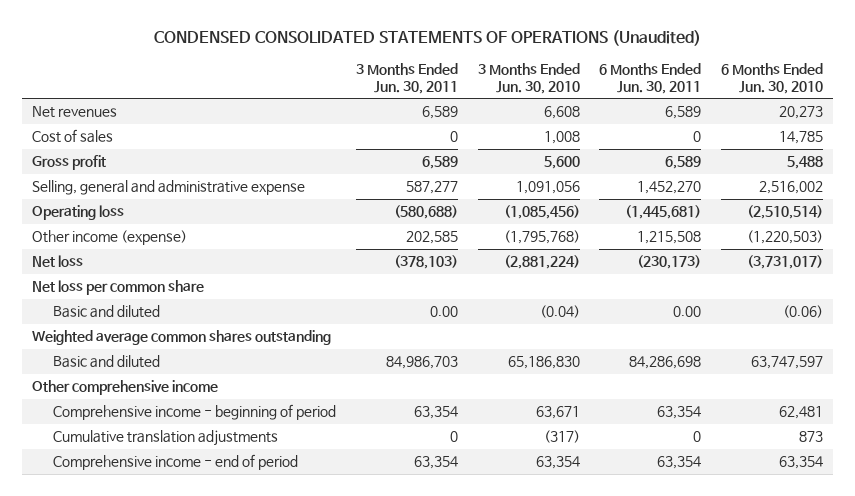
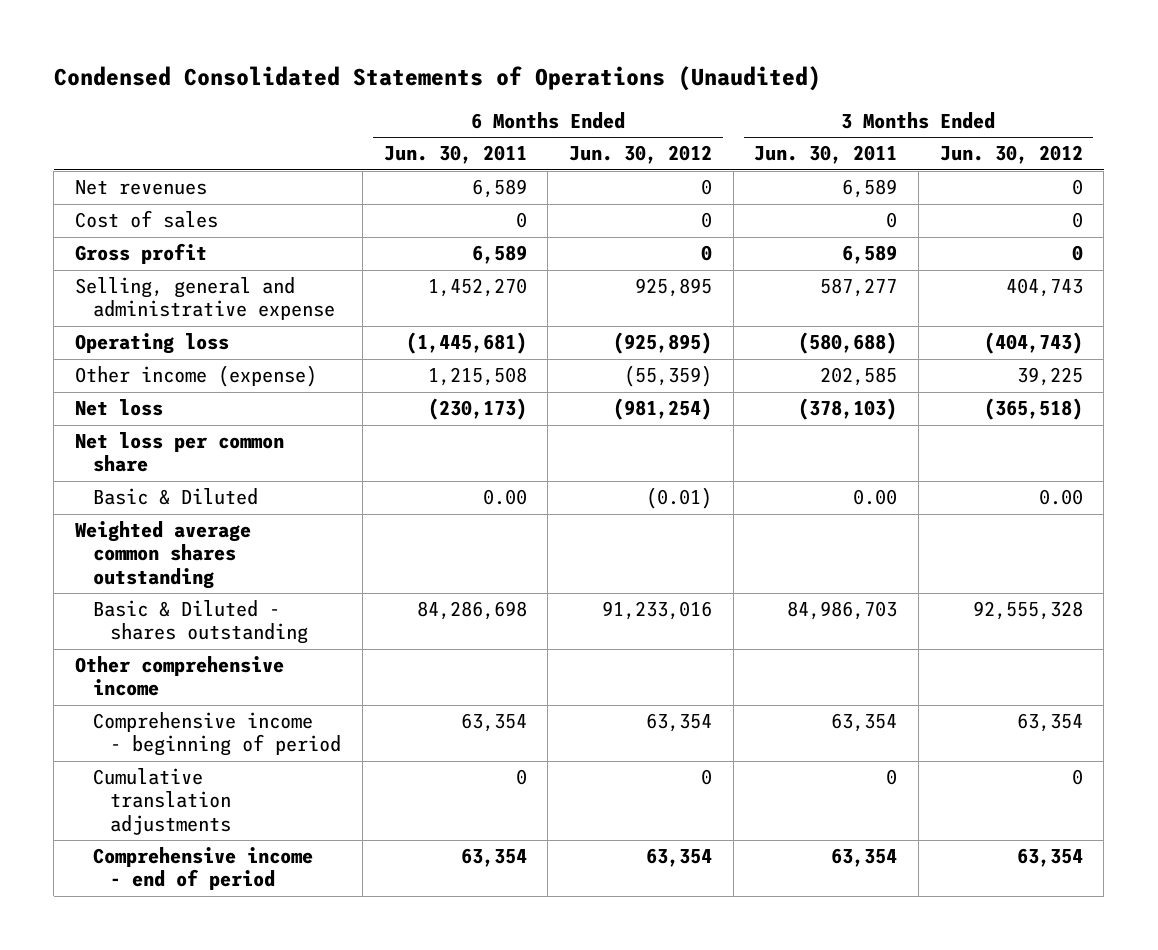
[154,30,702,47] CONDENSED CONSOLIDATED STATEMENTS OF OPERATIONS (Unaudited) -> [53,65,821,91] Condensed Consolidated Statements of Operations (Unaudited)
[477,63,580,94] 3 Months Ended Jun. 30, 2010 -> none
[721,63,824,94] 6 Months Ended Jun. 30, 2010 -> none
none -> [568,145,712,165] Jun. 30, 2012
none -> [939,145,1083,165] Jun. 30, 2012
[53,305,161,319] Basic and diluted -> [92,488,258,506] Basic & Diluted
[53,355,161,369] Basic and diluted -> [92,600,309,645] Basic & Diluted - shares outstanding

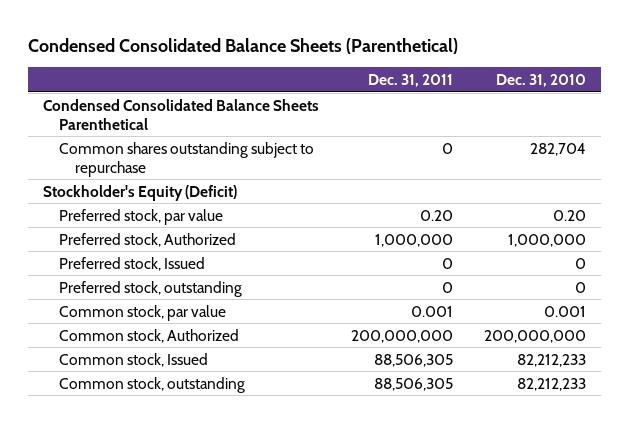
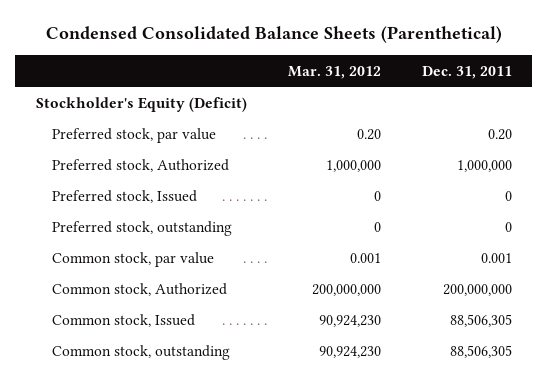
[495,73,586,87] Dec. 31, 2010 -> none
none -> [287,65,381,79] Mar. 31, 2012
[43,98,320,130] Condensed Consolidated Balance Sheets Parenthetical -> none
[59,141,315,177] Common shares outstanding subject to repurchase -> none

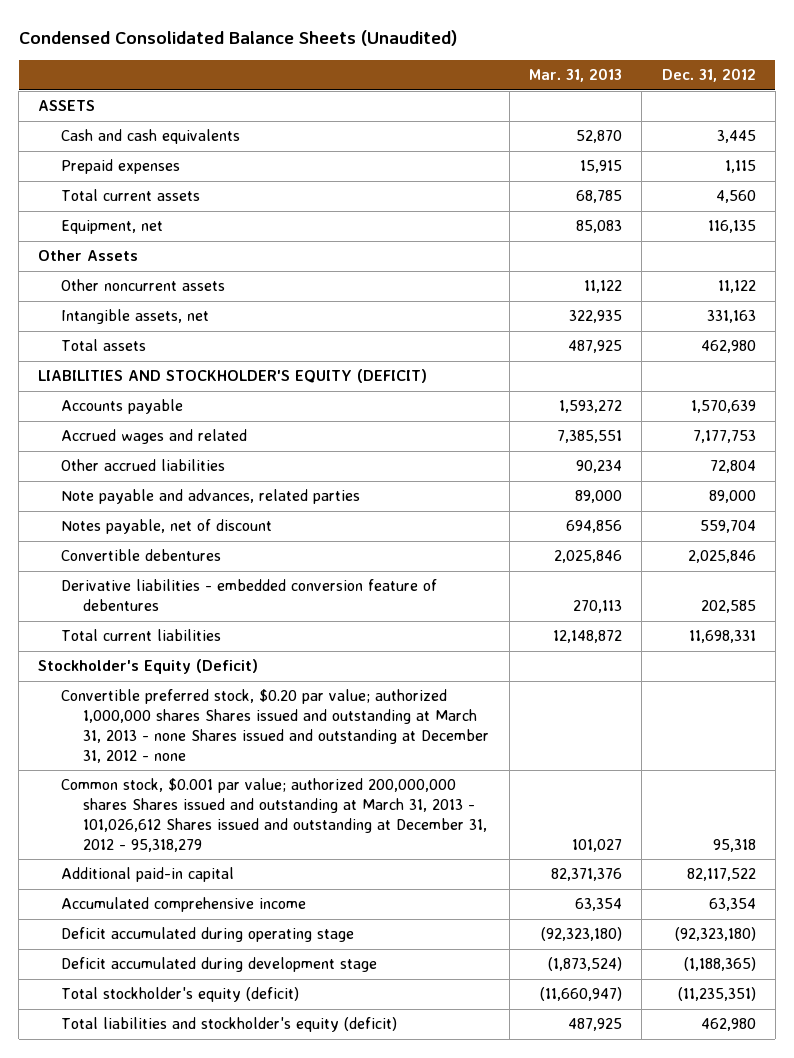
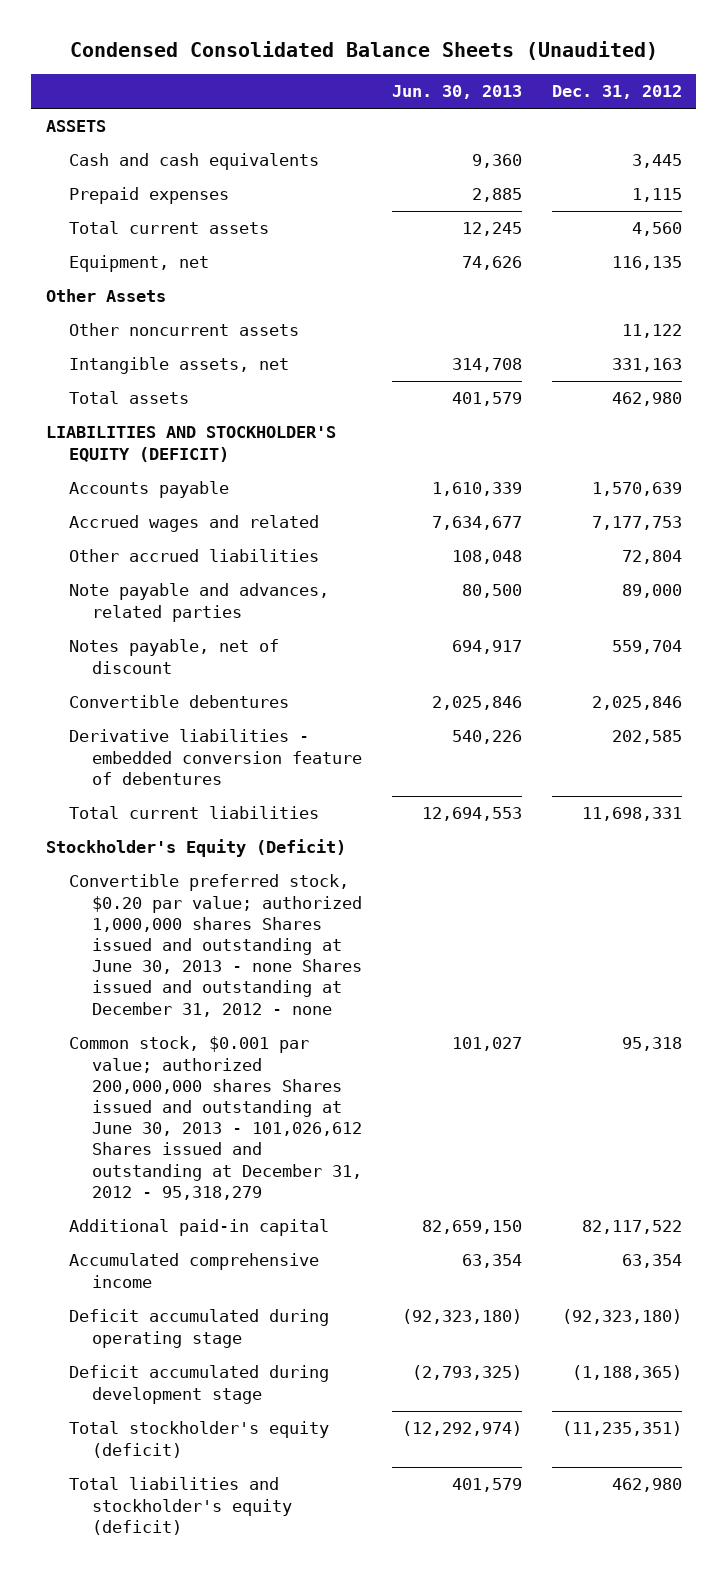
[528,68,622,83] Mar. 31, 2013 -> none
none -> [391,85,522,100] Jun. 30, 2013
[60,689,490,763] Convertible preferred stock, $0.20 par value; authorized 1,000,000 shares Shares issued and outstanding at March 31, 2013 - none Shares issued and outstanding at December 31, 2012 - none -> [69,874,363,1017] Convertible preferred stock, $0.20 par value; authorized 1,000,000 shares Shares issued and outstanding at June 30, 2013 - none Shares issued and outstanding at December 31, 2012 - none
[60,778,488,852] Common stock, $0.001 par value; authorized 200,000,000 shares Shares issued and outstanding at March 31, 2013 - 101,026,612 Shares issued and outstanding at December 31, 2012 - 95,318,279 -> [69,1036,363,1200] Common stock, $0.001 par value; authorized 200,000,000 shares Shares issued and outstanding at June 30, 2013 - 101,026,612 Shares issued and outstanding at December 31, 2012 - 95,318,279

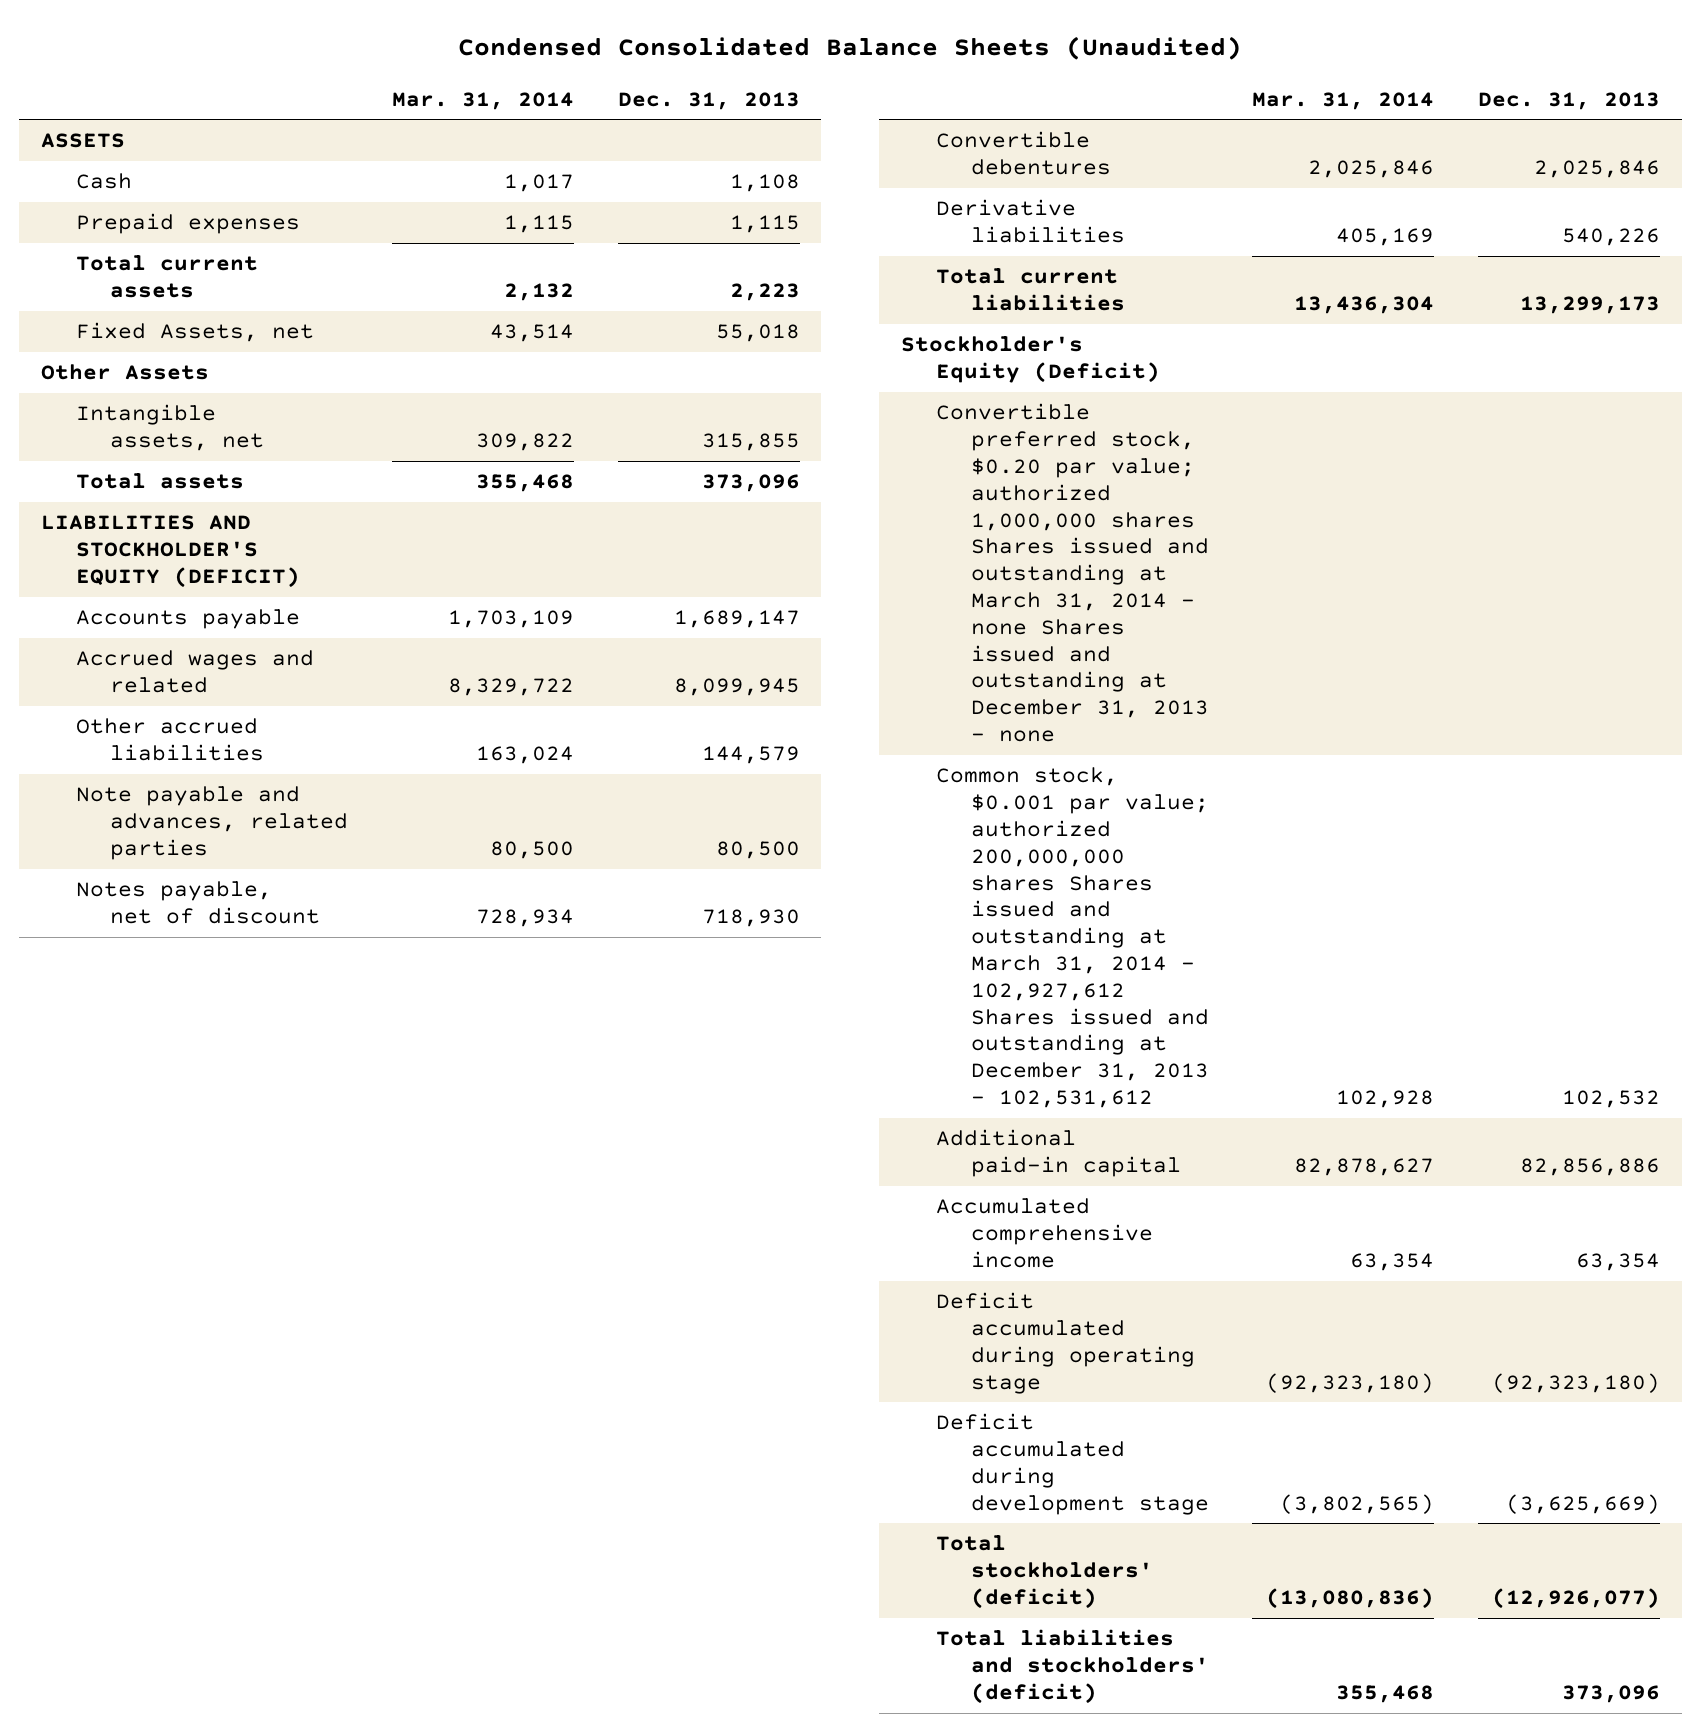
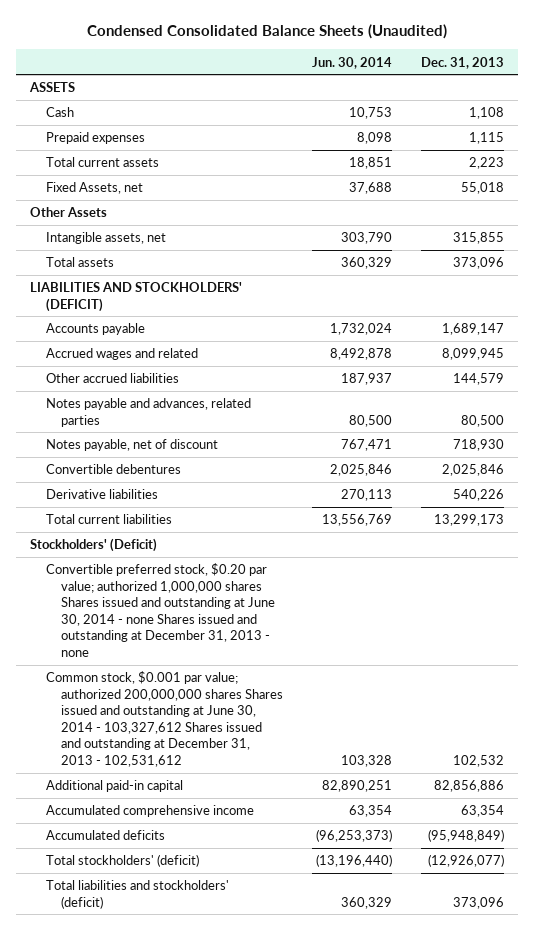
[391,91,574,110] Mar. 31, 2014 -> none
none -> [312,56,393,69] Jun. 30, 2014
[40,515,300,588] LIABILITIES AND STOCKHOLDER'S EQUITY (DEFICIT) -> [30,282,243,312] LIABILITIES AND STOCKHOLDERS' (DEFICIT)
[75,786,349,860] Note payable and advances, related parties -> [45,398,251,427] Notes payable and advances, related parties
[901,336,1160,384] Stockholder's Equity (Deficit) -> [30,538,158,553] Stockholders' (Deficit)
[935,403,1209,743] Convertible preferred stock, $0.20 par value; authorized 1,000,000 shares Shares issued and outstanding at March 31, 2014 - none Shares issued and outstanding at December 31, 2013 - none -> [45,563,276,657] Convertible preferred stock, $0.20 par value; authorized 1,000,000 shares Shares issued and outstanding at June 30, 2014 - none Shares issued and outstanding at December 31, 2013 - none
[935,767,1209,1109] Common stock, $0.001 par value; authorized 200,000,000 shares Shares issued and outstanding at March 31, 2014 - 102,927,612 Shares issued and outstanding at December 31, 2013 - 102,531,612 -> [45,671,284,767] Common stock, $0.001 par value; authorized 200,000,000 shares Shares issued and outstanding at June 30, 2014 - 103,327,612 Shares issued and outstanding at December 31, 2013 - 102,531,612
[935,1413,1209,1515] Deficit accumulated during development stage -> none
[935,1292,1195,1394] Deficit accumulated during operating stage -> [45,830,165,841] Accumulated deficits
[1491,1372,1660,1393] (92,323,180) -> [427,829,504,843] (95,948,849)

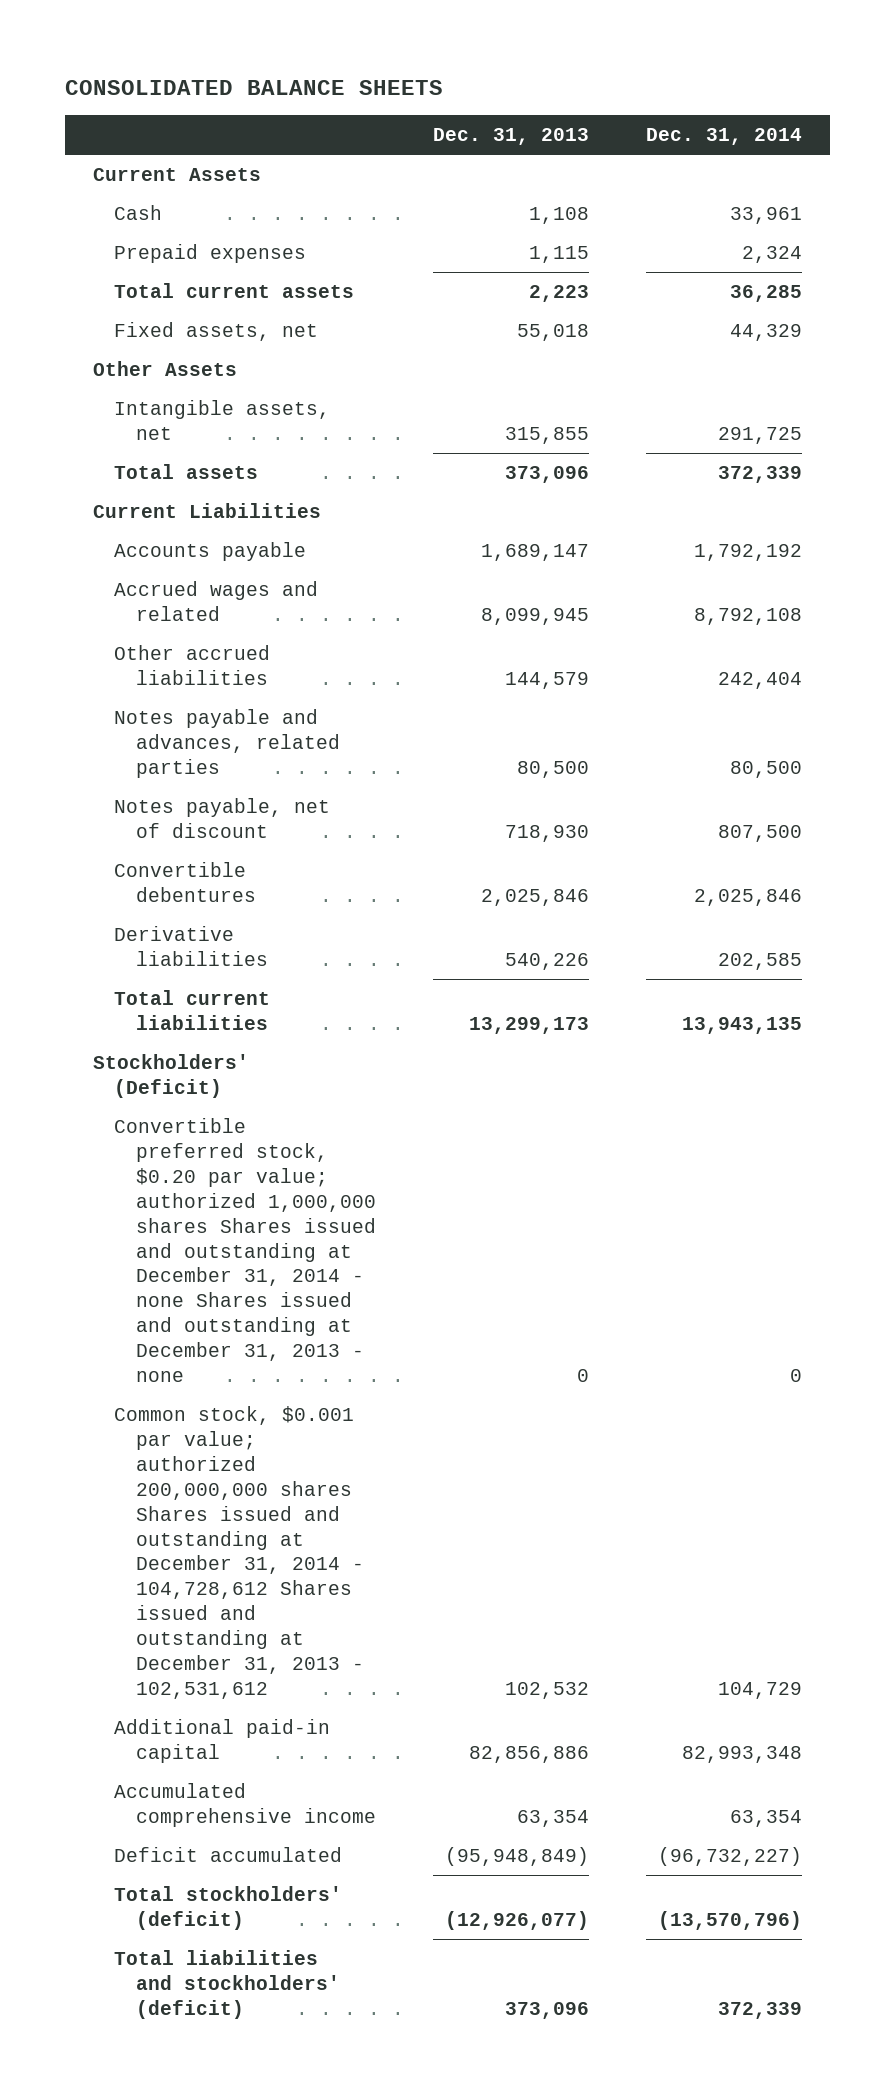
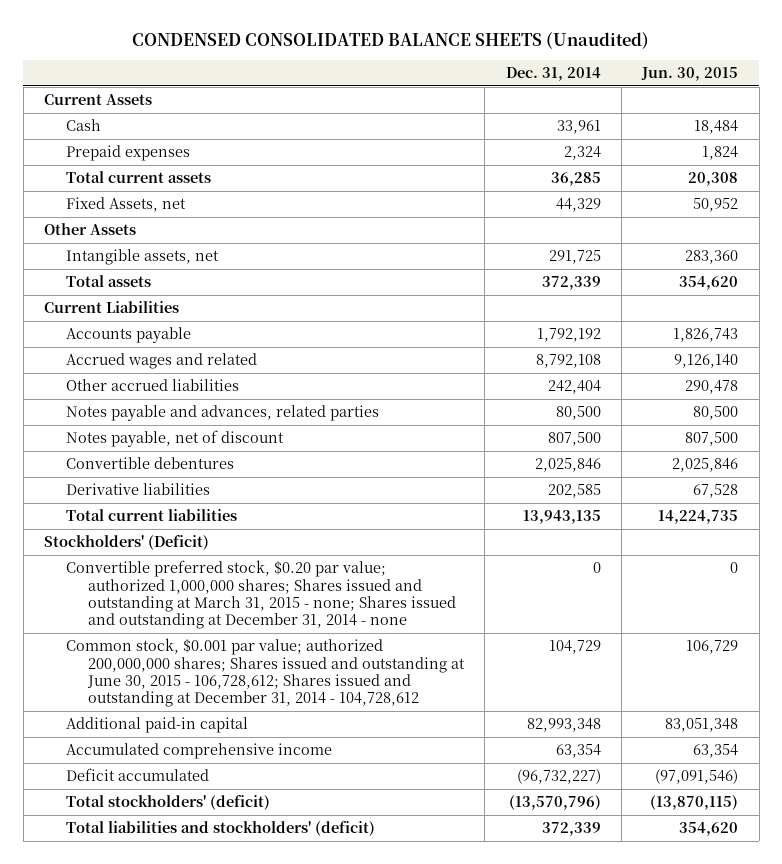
[64,80,443,96] CONSOLIDATED BALANCE SHEETS -> [132,31,650,49] CONDENSED CONSOLIDATED BALANCE SHEETS (Unaudited)
[432,128,589,146] Dec. 31, 2013 -> none
none -> [641,67,739,82] Jun. 30, 2015
[114,322,319,342] Fixed assets, net -> [66,197,187,213] Fixed Assets, net
[114,1118,376,1383] Convertible preferred stock, $0.20 par value; authorized 1,000,000 shares Shares issued and outstanding at December 31, 2014 - none Shares issued and outstanding at December 31, 2013 - none -> [66,560,456,630] Convertible preferred stock, $0.20 par value; authorized 1,000,000 shares; Shares issued and outstanding at March 31, 2015 - none; Shares issued and outstanding at December 31, 2014 - none
[114,1406,364,1699] Common stock, $0.001 par value; authorized 200,000,000 shares Shares issued and outstanding at December 31, 2014 - 104,728,612 Shares issued and outstanding at December 31, 2013 - 102,531,612 -> [66,638,465,708] Common stock, $0.001 par value; authorized 200,000,000 shares; Shares issued and outstanding at June 30, 2015 - 106,728,612; Shares issued and outstanding at December 31, 2014 - 104,728,612

